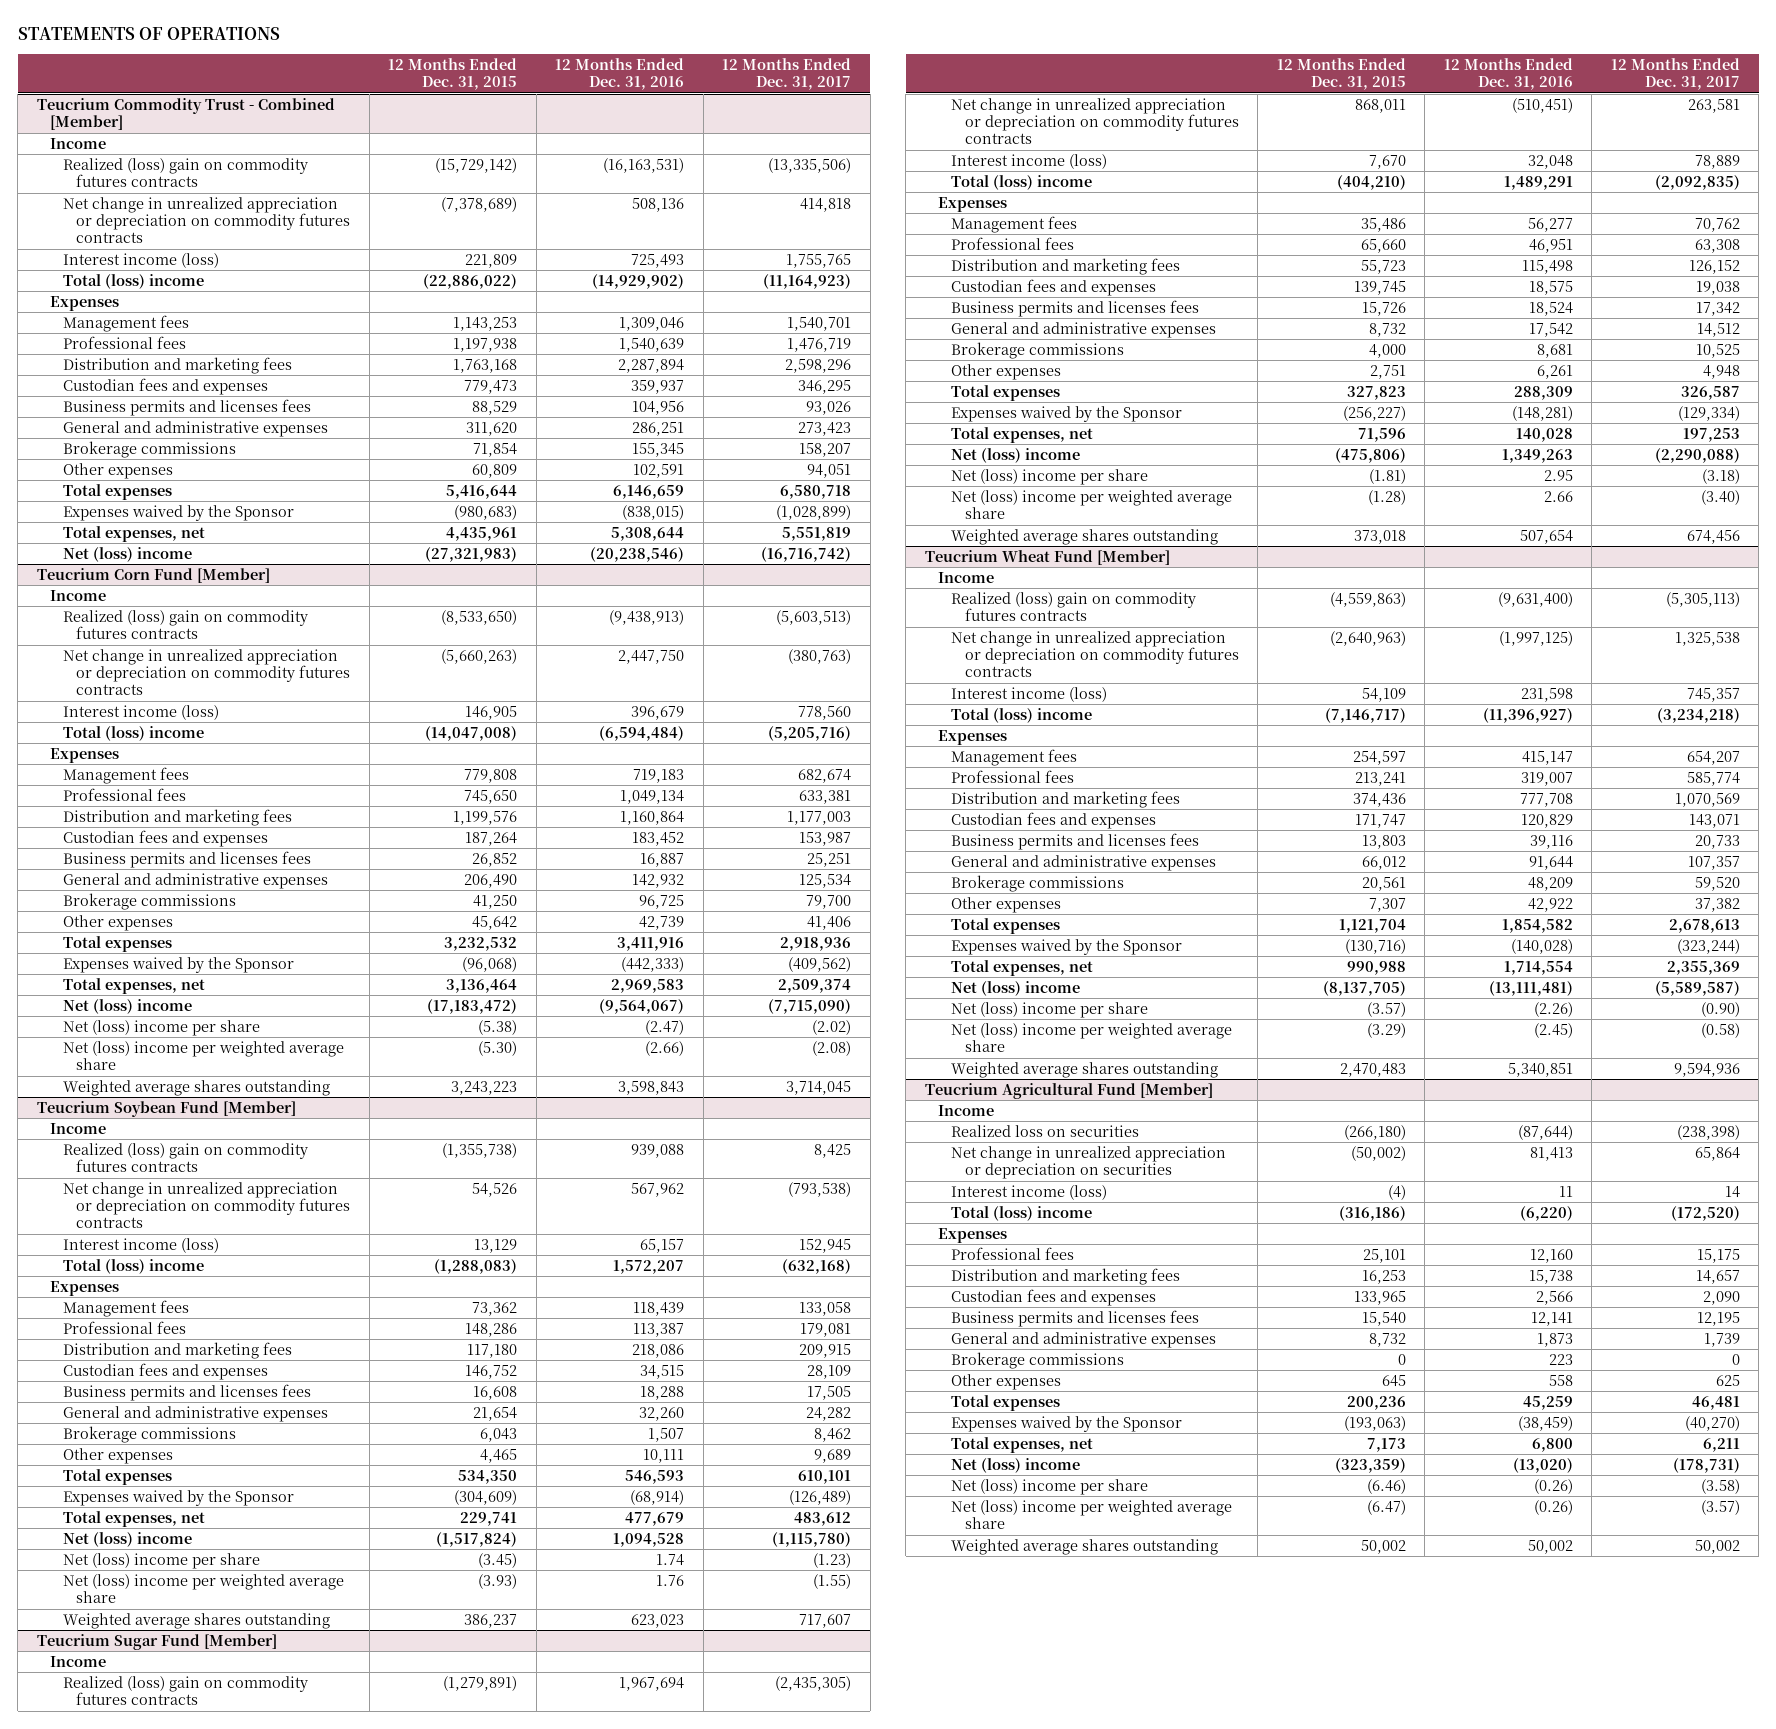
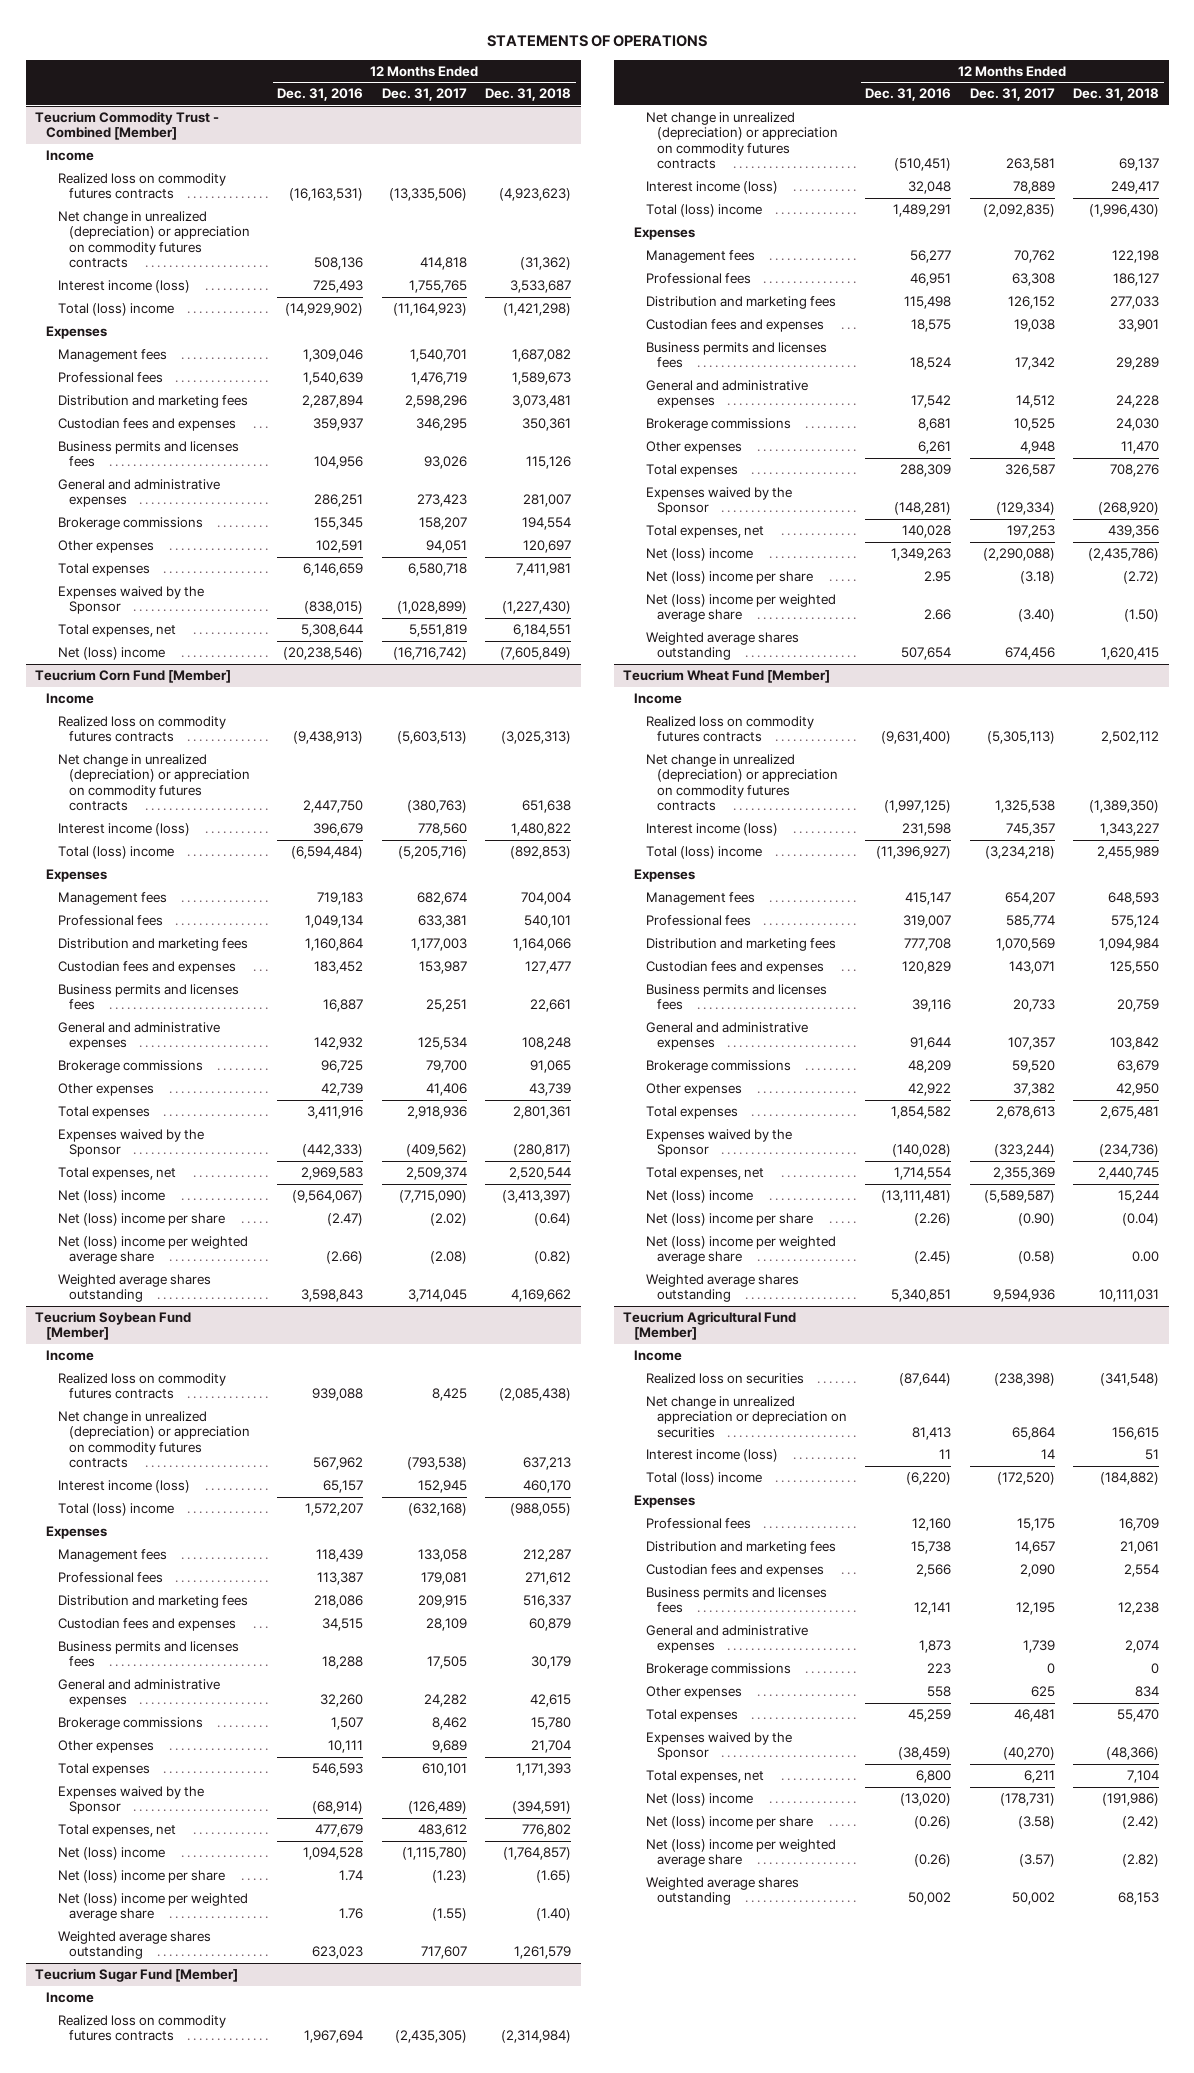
[388,58,518,91] 12 Months Ended Dec. 31, 2015 -> none
none -> [485,88,572,102] Dec. 31, 2018
[62,157,308,188] Realized (loss) gain on commodity futures contracts -> [57,172,226,200] Realized loss on commodity futures contracts
[62,196,351,244] Net change in unrealized appreciation or depreciation on commodity futures contracts -> [57,210,250,269] Net change in unrealized (depreciation) or appreciation on commodity futures contracts
[62,609,308,640] Realized (loss) gain on commodity futures contracts -> [57,715,226,743] Realized loss on commodity futures contracts
[62,648,351,696] Net change in unrealized appreciation or depreciation on commodity futures contracts -> [57,753,250,812] Net change in unrealized (depreciation) or appreciation on commodity futures contracts
[62,1142,308,1173] Realized (loss) gain on commodity futures contracts -> [57,1372,226,1400] Realized loss on commodity futures contracts
[62,1181,351,1229] Net change in unrealized appreciation or depreciation on commodity futures contracts -> [57,1410,250,1469] Net change in unrealized (depreciation) or appreciation on commodity futures contracts
[62,1675,308,1706] Realized (loss) gain on commodity futures contracts -> [57,2014,226,2042] Realized loss on commodity futures contracts
[951,97,1239,145] Net change in unrealized appreciation or depreciation on commodity futures contracts -> [645,111,838,170] Net change in unrealized (depreciation) or appreciation on commodity futures contracts
[951,591,1197,622] Realized (loss) gain on commodity futures contracts -> [645,715,814,743] Realized loss on commodity futures contracts
[951,630,1239,678] Net change in unrealized appreciation or depreciation on commodity futures contracts -> [645,753,838,812] Net change in unrealized (depreciation) or appreciation on commodity futures contracts

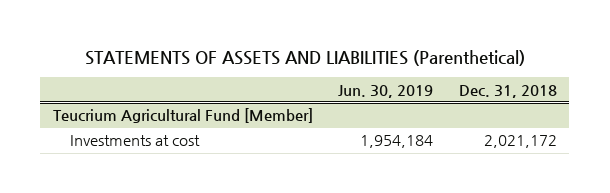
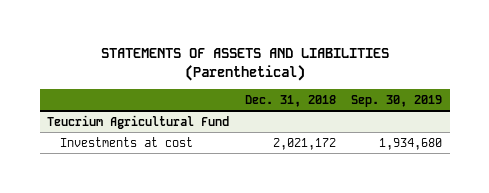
[338,84,434,98] Jun. 30, 2019 -> none
none -> [350,94,442,107] Sep. 30, 2019
[52,108,313,124] Teucrium Agricultural Fund [Member] -> [47,114,230,129] Teucrium Agricultural Fund

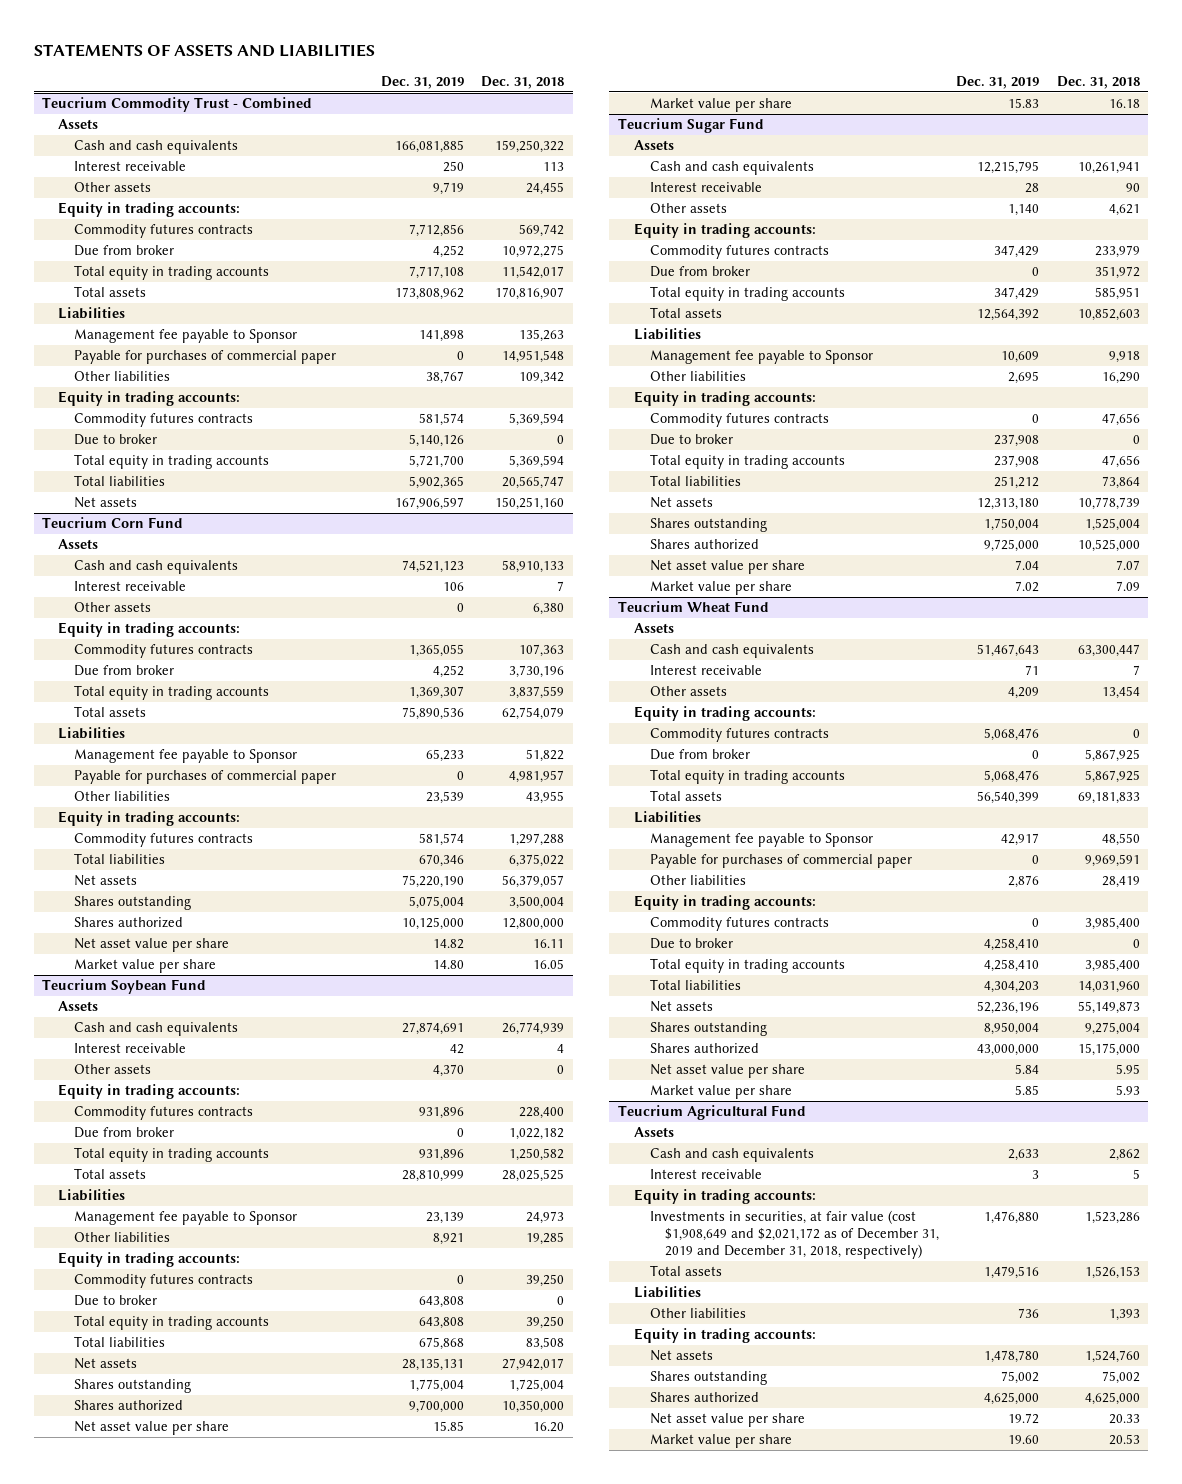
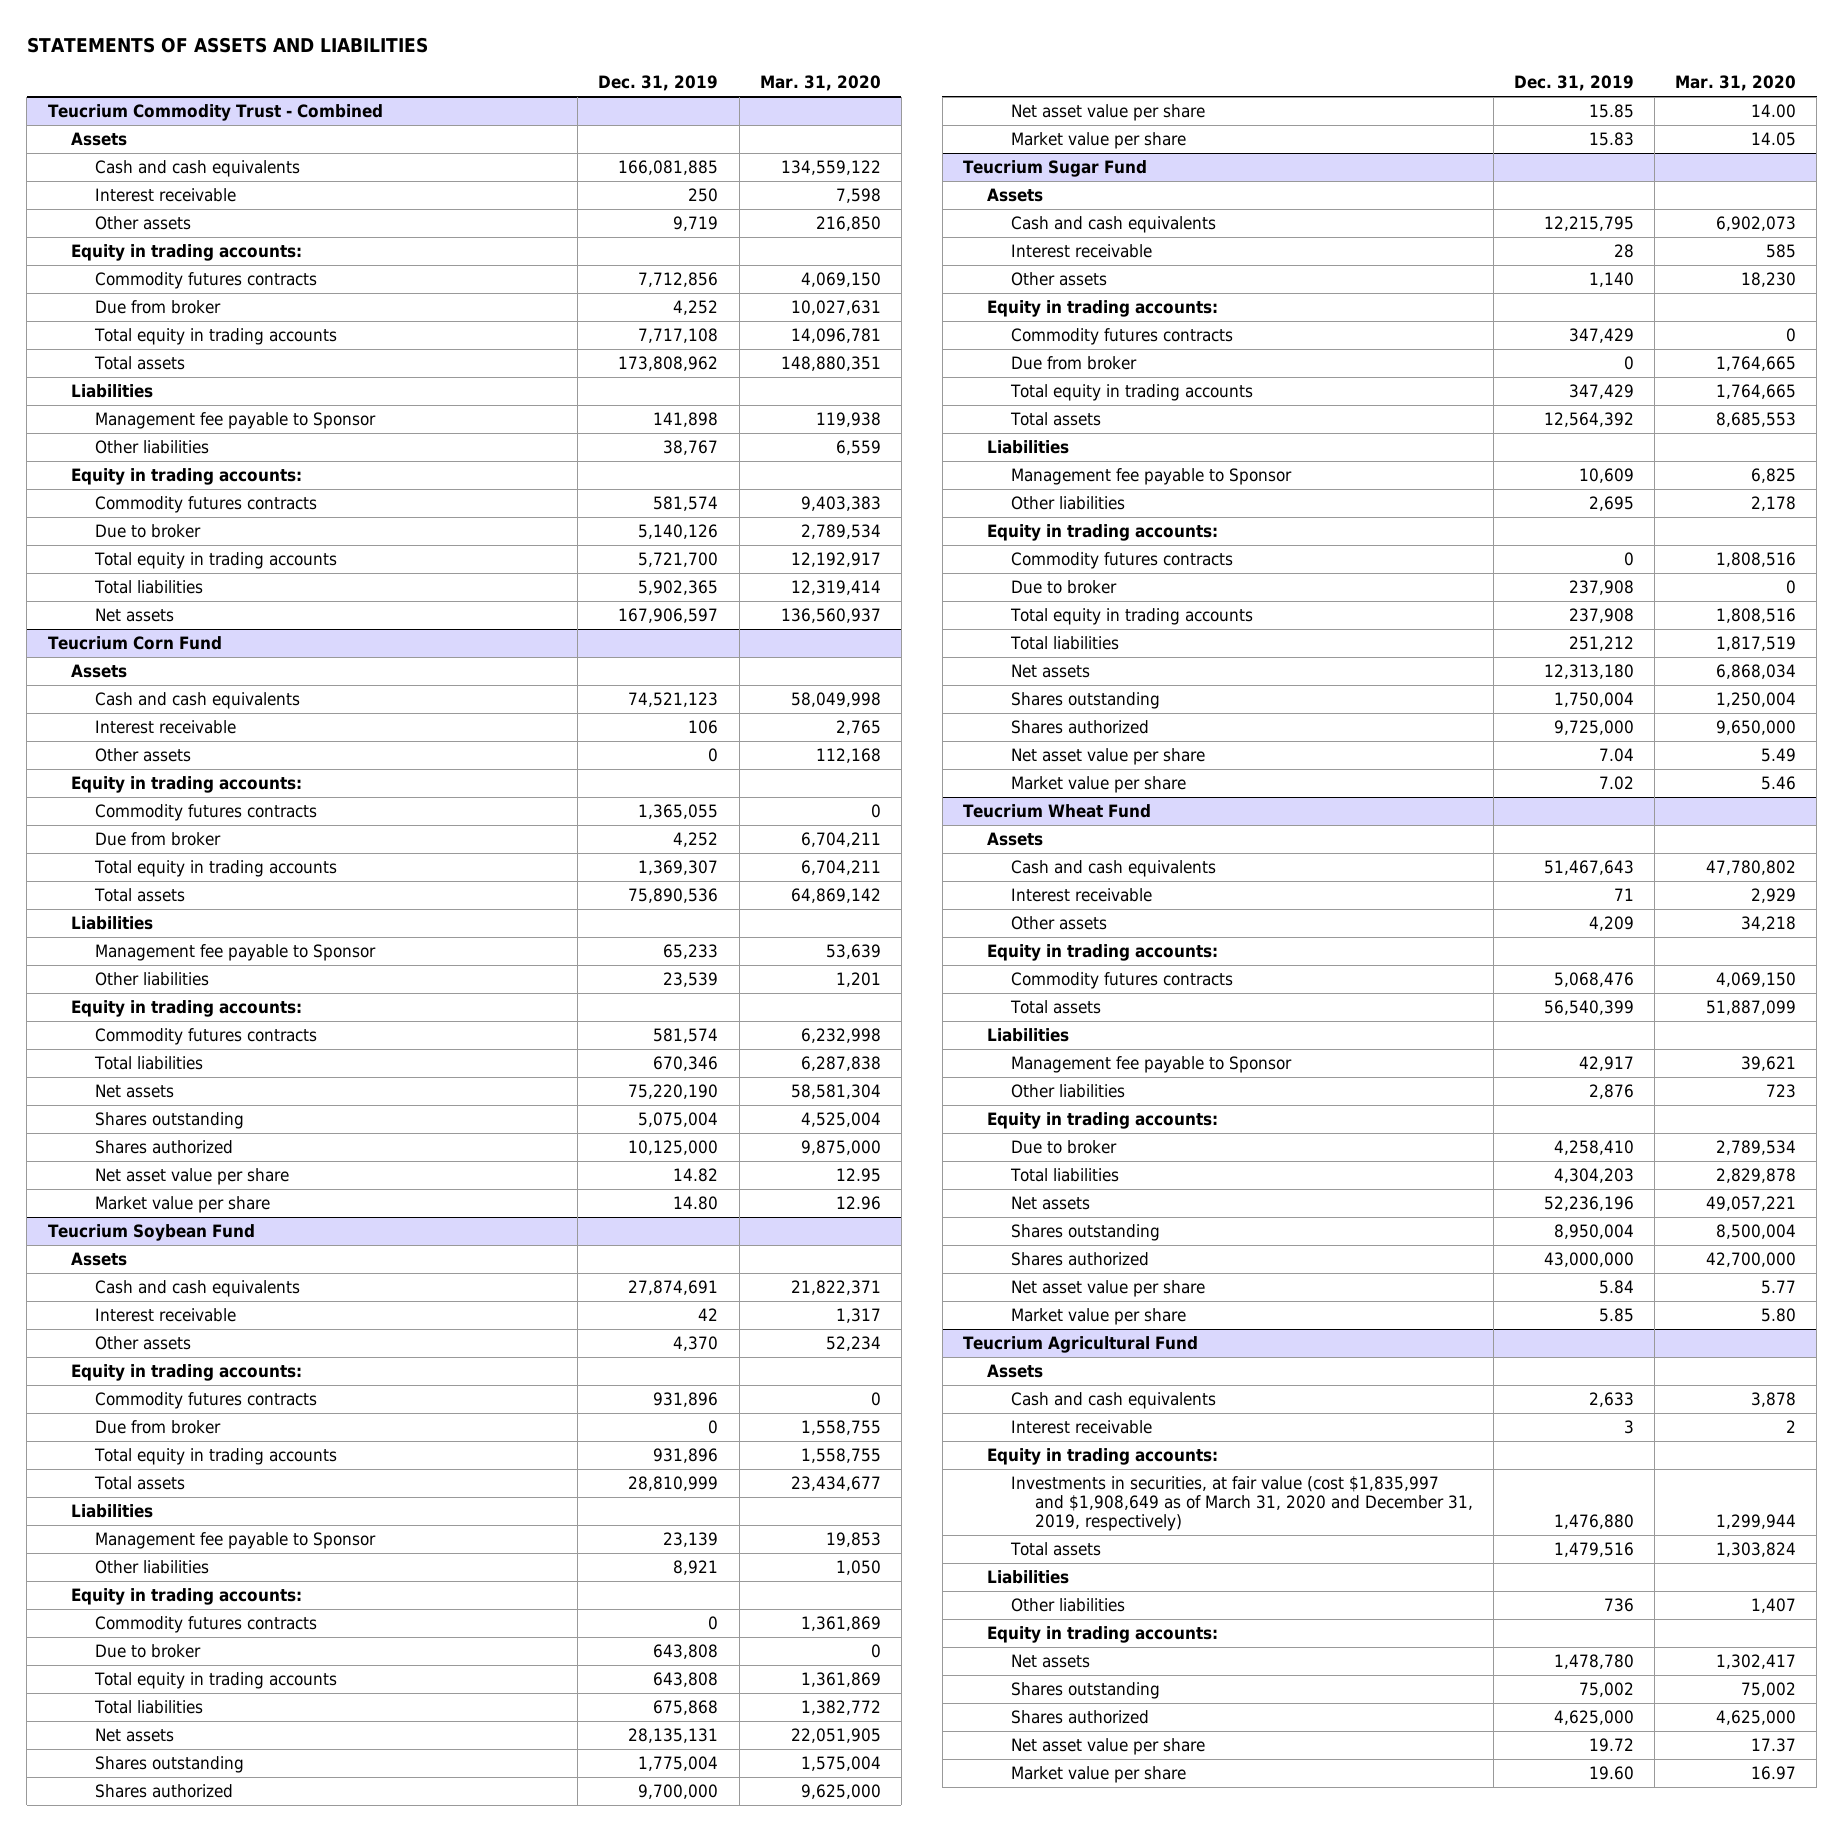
[481,76,565,90] Dec. 31, 2018 -> none
none -> [759,75,881,92] Mar. 31, 2020
[74,350,337,365] Payable for purchases of commercial paper -> none
[74,770,337,785] Payable for purchases of commercial paper -> none
[649,749,750,761] Due from broker -> none
[649,769,845,785] Total equity in trading accounts -> none
[649,854,912,869] Payable for purchases of commercial paper -> none
[649,917,829,932] Commodity futures contracts -> none
[649,958,845,974] Total equity in trading accounts -> none
[649,1210,940,1260] Investments in securities, at fair value (cost $1,908,649 and $2,021,172 as of December 31, 2019 and December 31, 2018, respectively) -> [1010,1475,1473,1532] Investments in securities, at fair value (cost $1,835,997 and $1,908,649 as of March 31, 2020 and December 31, 2019, respectively)

